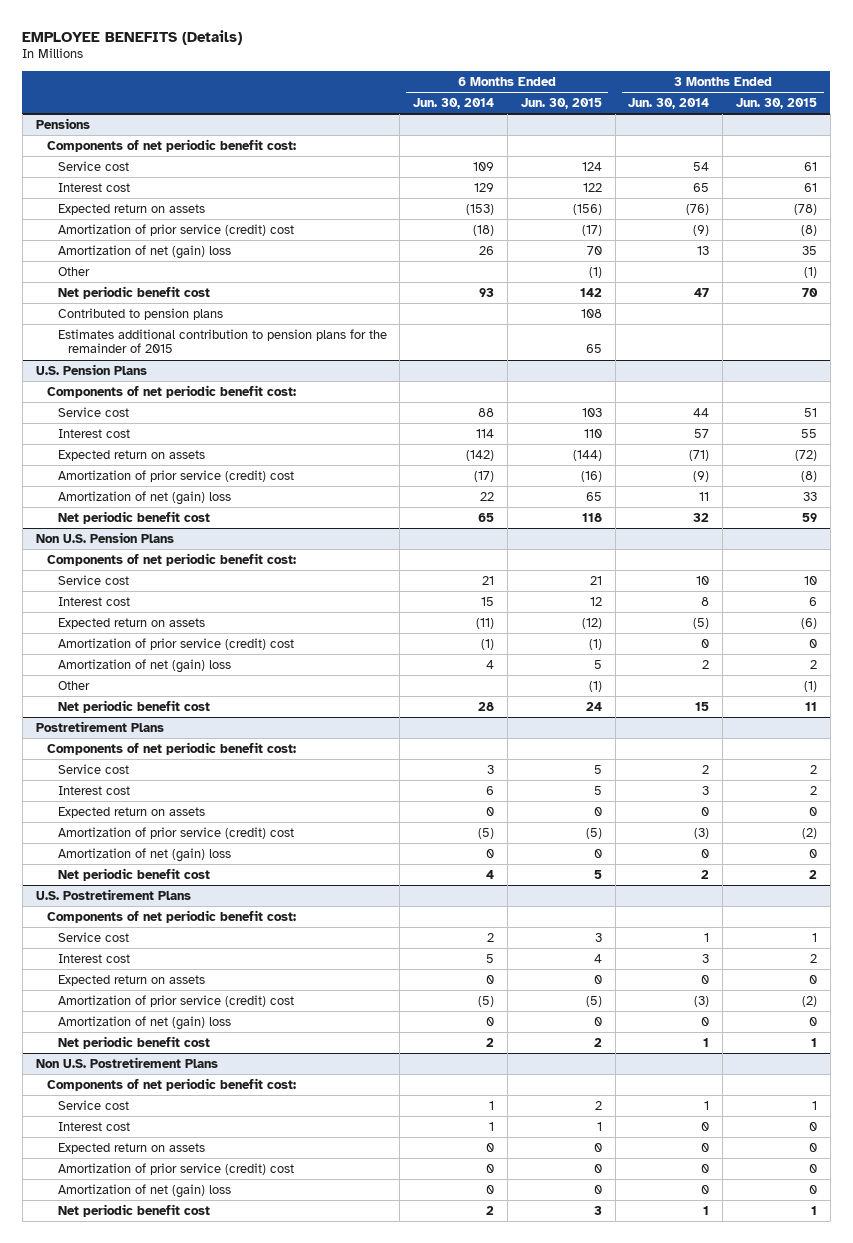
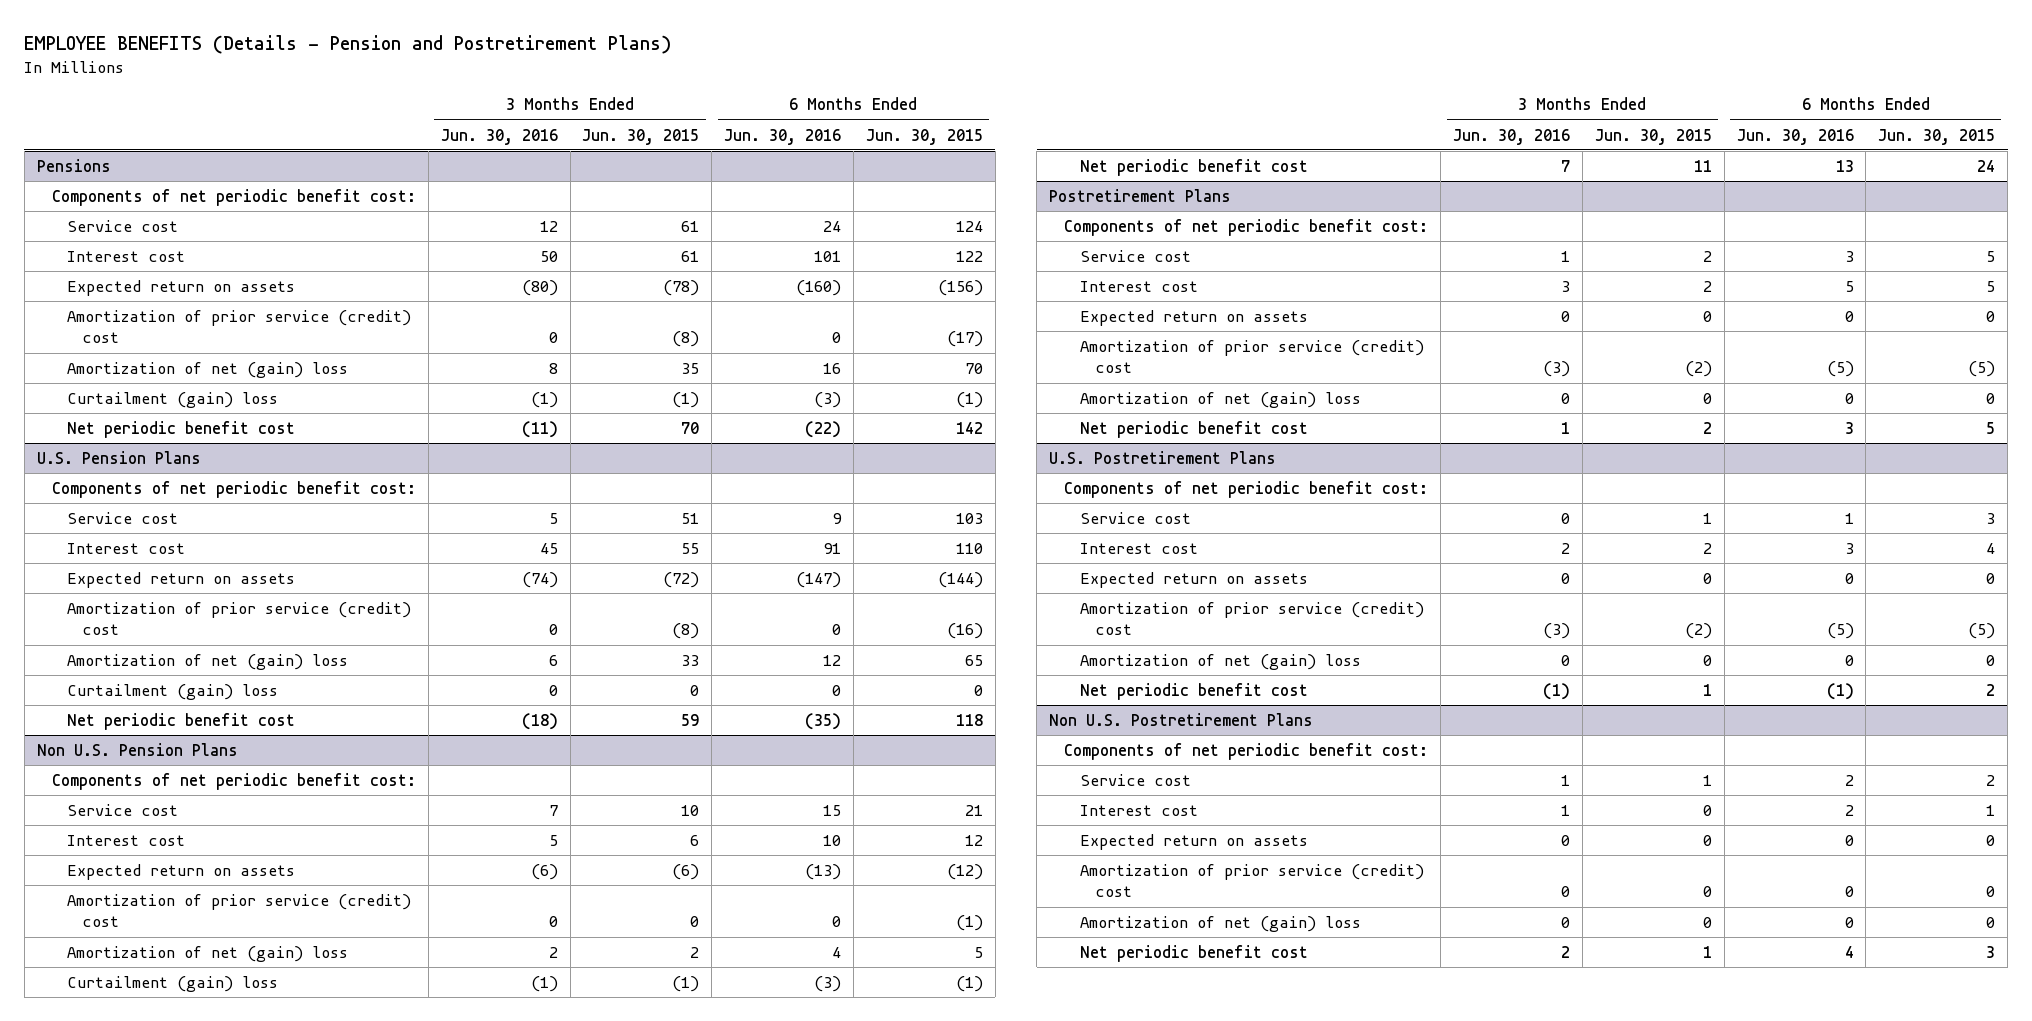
[22,29,243,45] EMPLOYEE BENEFITS (Details) -> [24,35,672,55] EMPLOYEE BENEFITS (Details - Pension and Postretirement Plans)
[413,97,495,109] Jun. 30, 2014 -> none
[628,97,710,109] Jun. 30, 2014 -> none
none -> [440,128,558,145] Jun. 30, 2016
none -> [724,128,842,145] Jun. 30, 2016
[57,266,90,276] Other -> none
none -> [67,391,279,408] Curtailment (gain) loss
[57,307,223,320] Contributed to pension plans -> none
[57,328,387,354] Estimates additional contribution to pension plans for the remainder of 2015 -> none
none -> [67,683,279,700] Curtailment (gain) loss
[57,680,90,690] Other -> none
none -> [67,975,279,992] Curtailment (gain) loss

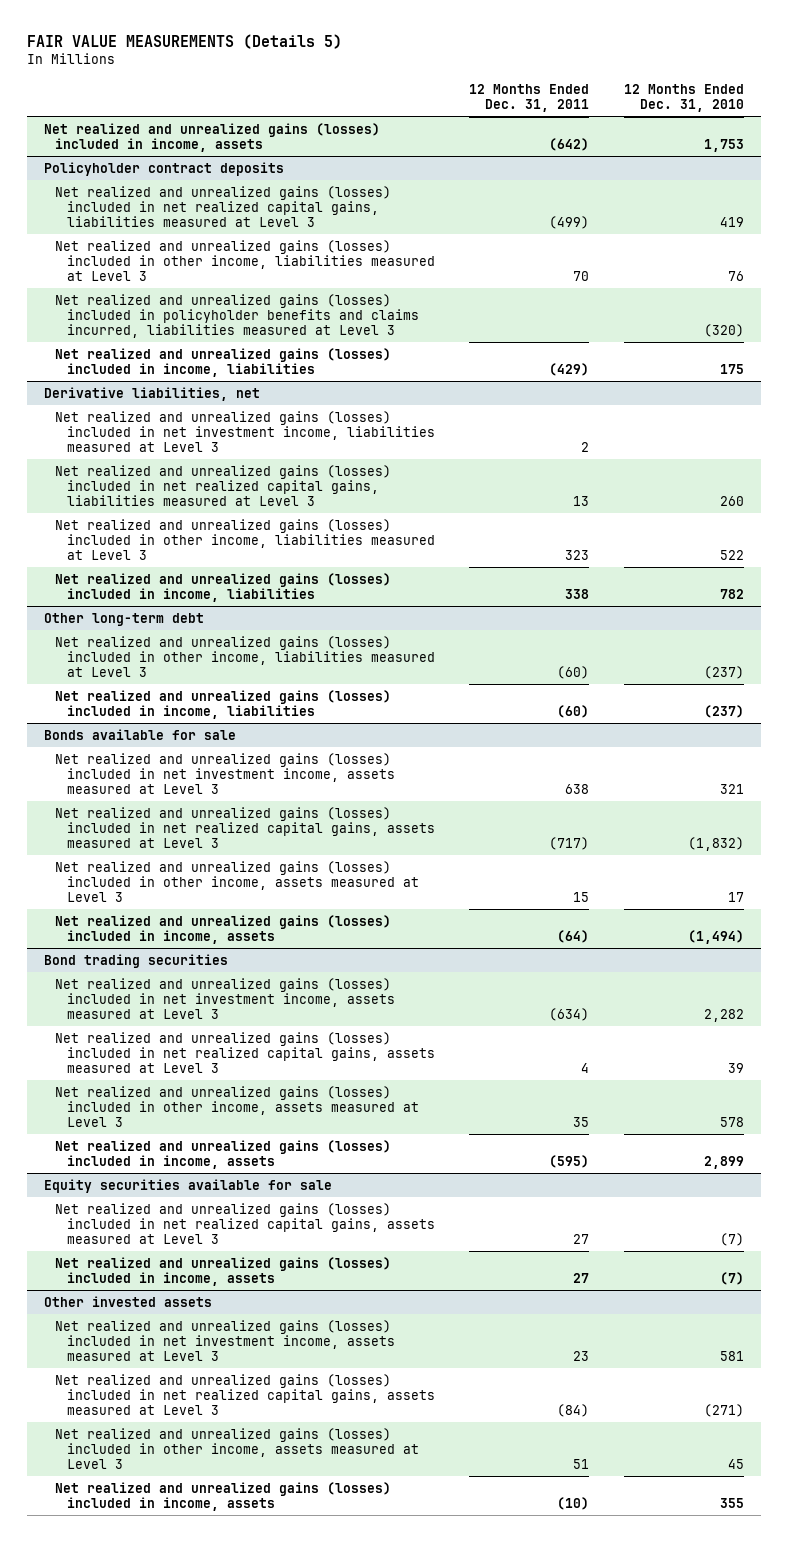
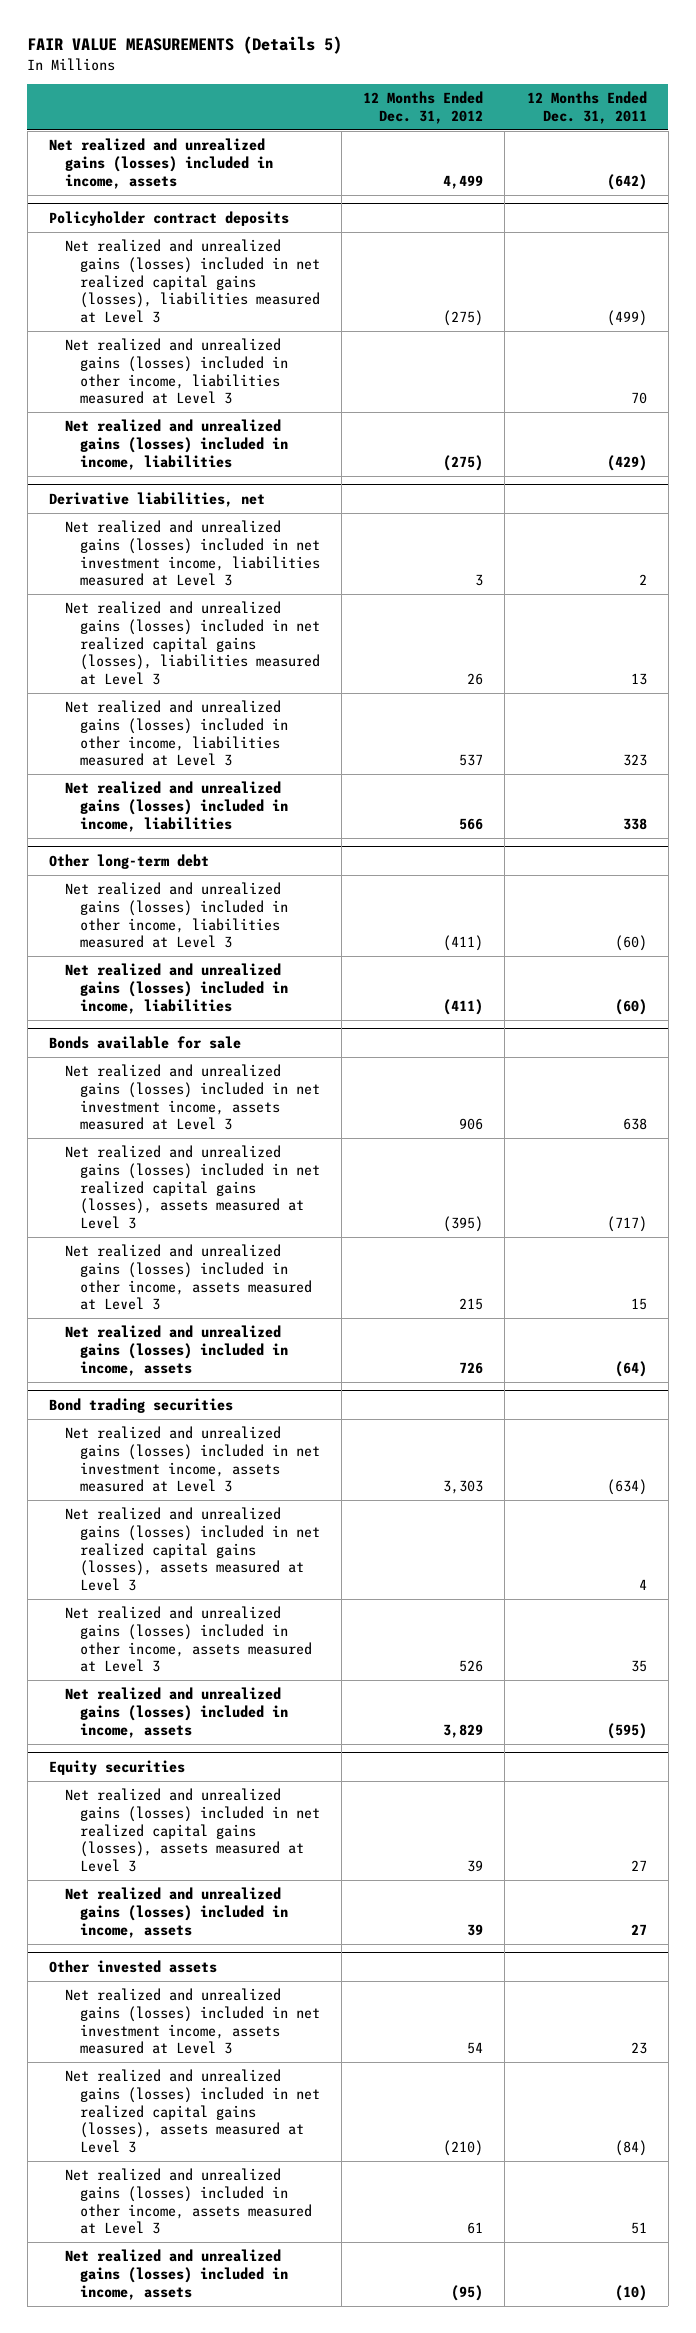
[623,83,744,112] 12 Months Ended Dec. 31, 2010 -> none
none -> [363,91,484,124] 12 Months Ended Dec. 31, 2012
[55,185,392,227] Net realized and unrealized gains (losses) included in net realized capital gains, liabilities measured at Level 3 -> [64,239,320,324] Net realized and unrealized gains (losses) included in net realized capital gains (losses), liabilities measured at Level 3
[55,293,419,338] Net realized and unrealized gains (losses) included in policyholder benefits and claims incurred, liabilities measured at Level 3 -> none
[55,464,392,506] Net realized and unrealized gains (losses) included in net realized capital gains, liabilities measured at Level 3 -> [64,601,320,686] Net realized and unrealized gains (losses) included in net realized capital gains (losses), liabilities measured at Level 3
[55,806,435,848] Net realized and unrealized gains (losses) included in net realized capital gains, assets measured at Level 3 -> [64,1145,320,1230] Net realized and unrealized gains (losses) included in net realized capital gains (losses), assets measured at Level 3
[55,1031,435,1073] Net realized and unrealized gains (losses) included in net realized capital gains, assets measured at Level 3 -> [64,1507,320,1592] Net realized and unrealized gains (losses) included in net realized capital gains (losses), assets measured at Level 3
[44,1178,333,1193] Equity securities available for sale -> none
none -> [49,1759,186,1775] Equity securities
[55,1202,435,1244] Net realized and unrealized gains (losses) included in net realized capital gains, assets measured at Level 3 -> [64,1788,320,1873] Net realized and unrealized gains (losses) included in net realized capital gains (losses), assets measured at Level 3
[55,1373,435,1415] Net realized and unrealized gains (losses) included in net realized capital gains, assets measured at Level 3 -> [64,2069,320,2154] Net realized and unrealized gains (losses) included in net realized capital gains (losses), assets measured at Level 3

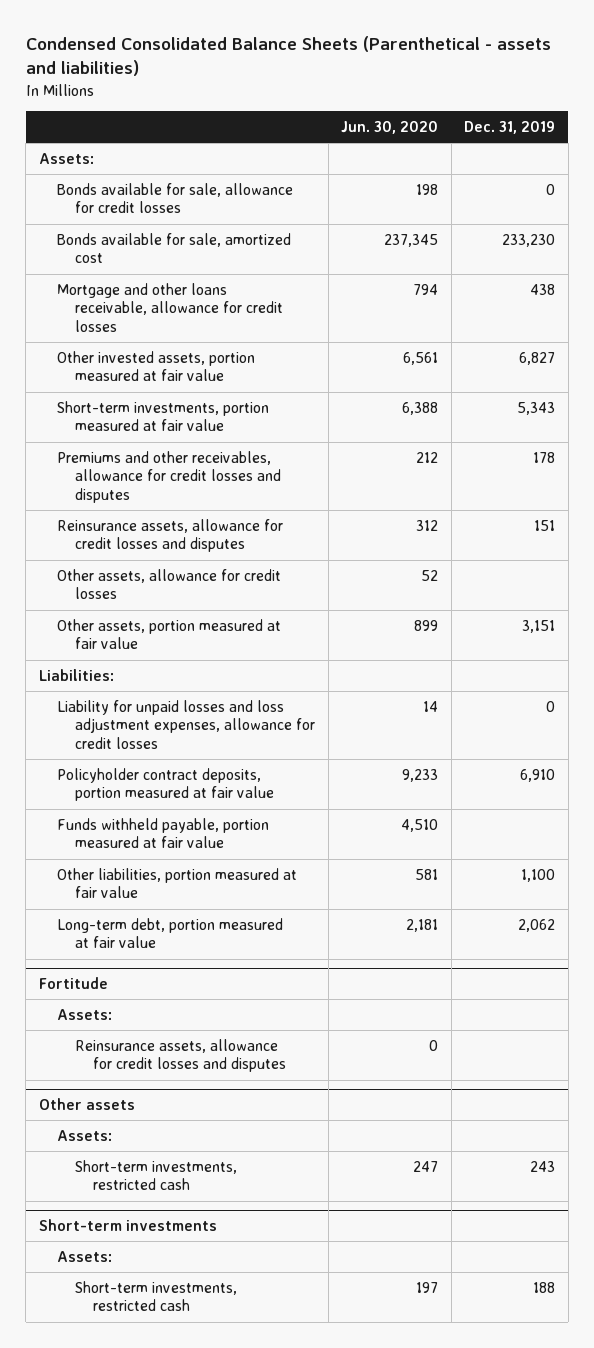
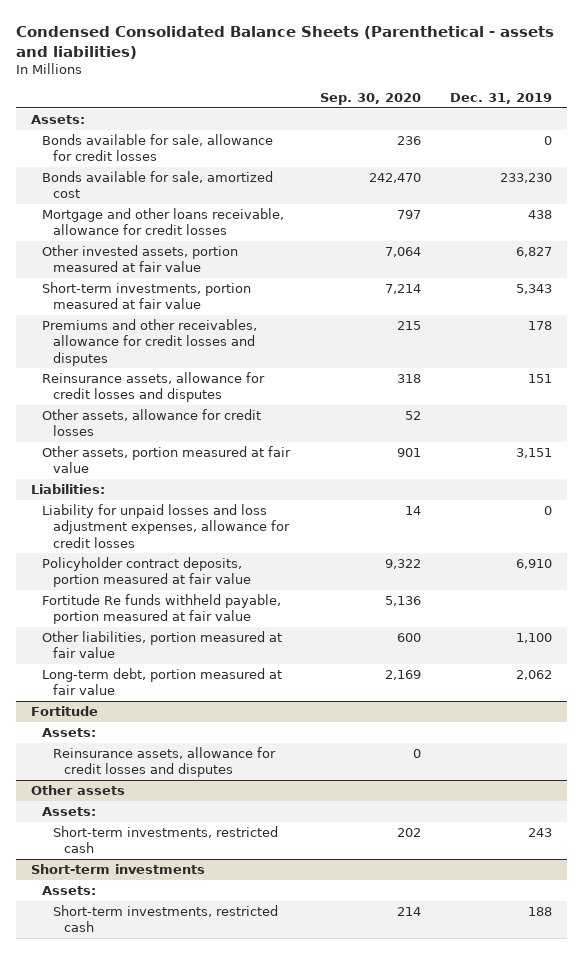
[341,121,439,135] Jun. 30, 2020 -> none
none -> [319,93,421,106] Sep. 30, 2020
[56,817,269,849] Funds withheld payable, portion measured at fair value -> [42,594,282,625] Fortitude Re funds withheld payable, portion measured at fair value

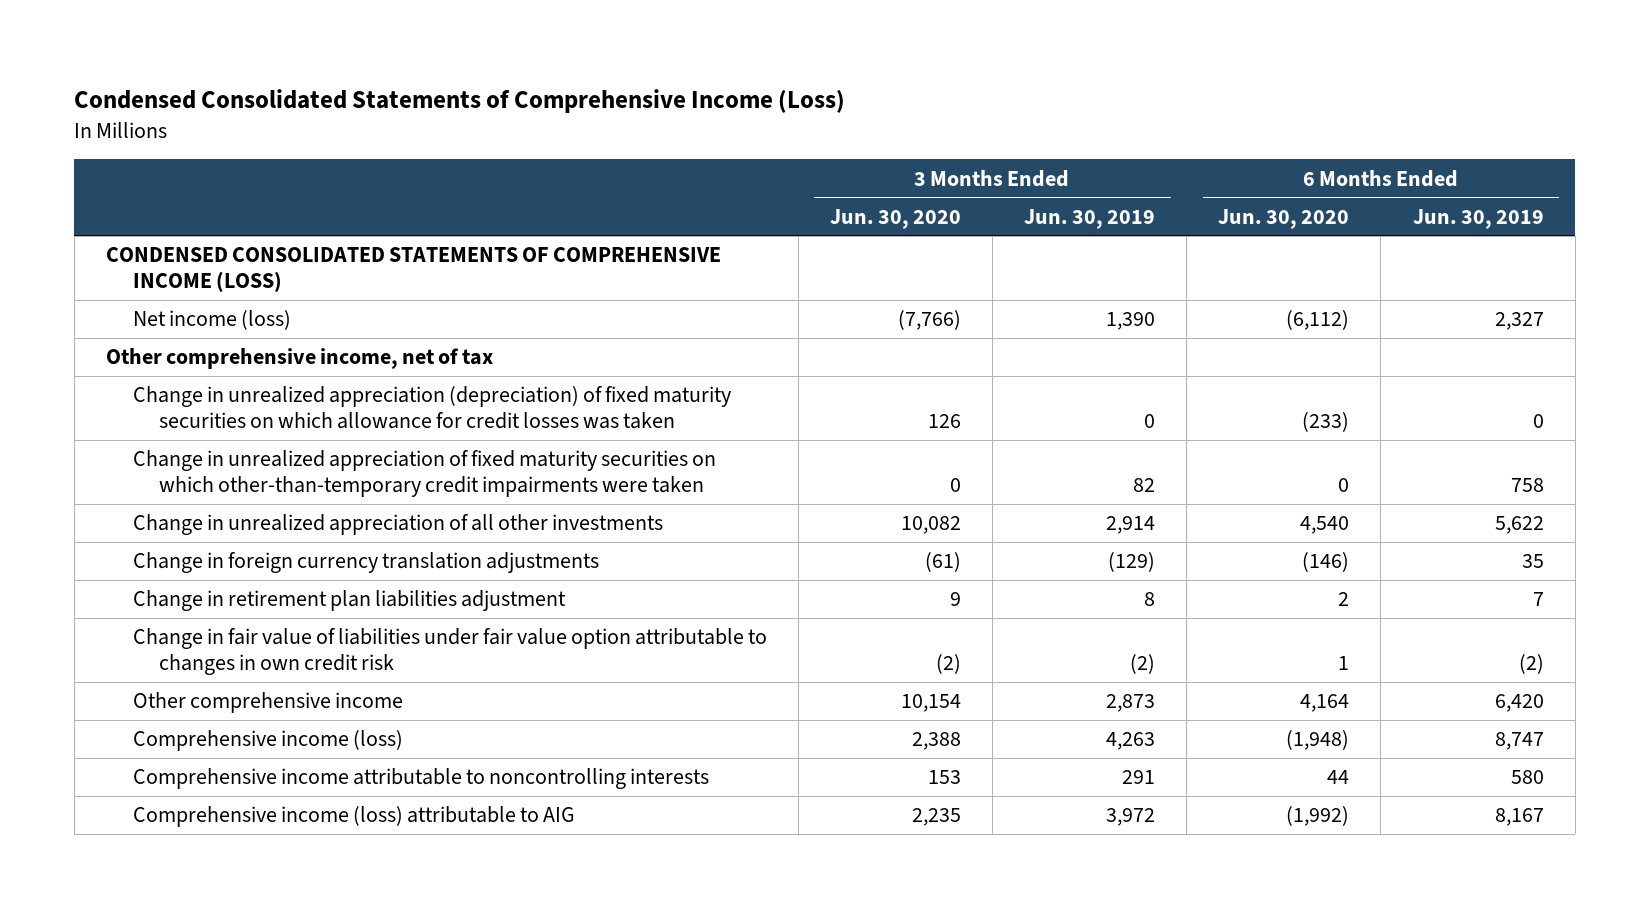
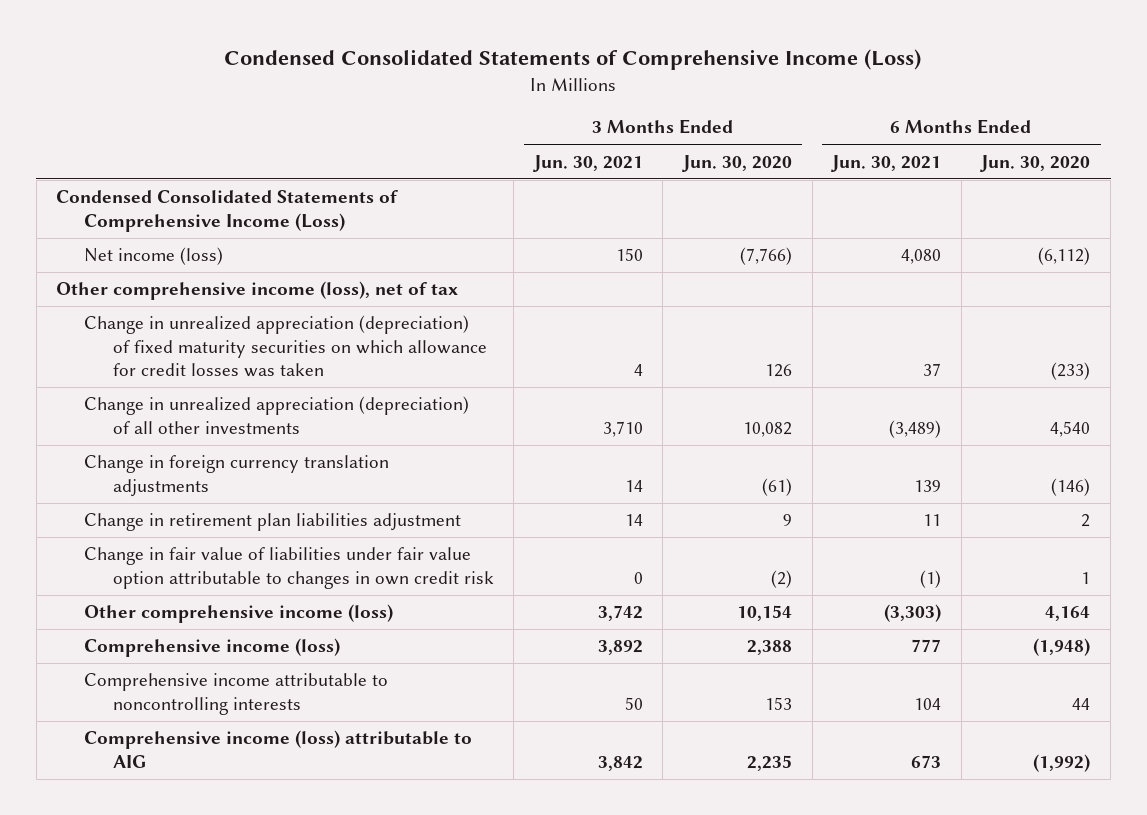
[1024,208,1156,229] Jun. 30, 2019 -> none
[1412,208,1544,229] Jun. 30, 2019 -> none
none -> [532,154,643,172] Jun. 30, 2021
none -> [831,154,942,172] Jun. 30, 2021
[106,247,722,293] CONDENSED CONSOLIDATED STATEMENTS OF COMPREHENSIVE INCOME (LOSS) -> [56,190,399,232] Condensed Consolidated Statements of Comprehensive Income (Loss)
[106,348,494,370] Other comprehensive income, net of tax -> [56,281,459,301] Other comprehensive income (loss), net of tax
[132,450,716,498] Change in unrealized appreciation of fixed maturity securities on which other-than-temporary credit impairments were taken -> none
[132,514,663,536] Change in unrealized appreciation of all other investments -> [84,396,470,434] Change in unrealized appreciation (depreciation) of all other investments
[132,692,403,714] Other comprehensive income -> [84,604,394,624] Other comprehensive income (loss)

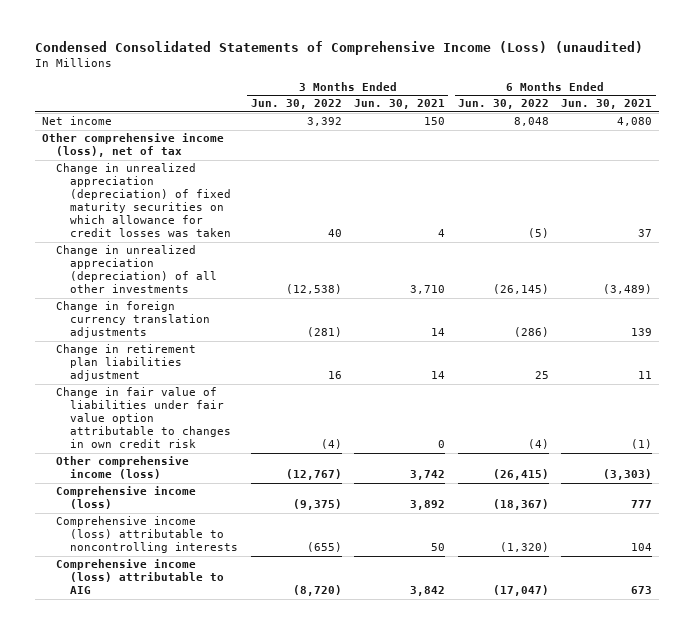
[224,49,922,71] Condensed Consolidated Statements of Comprehensive Income (Loss) -> [35,41,644,56] Condensed Consolidated Statements of Comprehensive Income (Loss) (unaudited)
[682,154,793,172] Jun. 30, 2020 -> none
[980,154,1091,172] Jun. 30, 2020 -> none
none -> [250,99,342,110] Jun. 30, 2022
none -> [457,99,549,110] Jun. 30, 2022
[56,190,399,232] Condensed Consolidated Statements of Comprehensive Income (Loss) -> none
[84,247,224,266] Net income (loss) -> [41,116,112,126] Net income
[84,673,389,715] Comprehensive income attributable to noncontrolling interests -> [55,516,238,554] Comprehensive income (loss) attributable to noncontrolling interests

